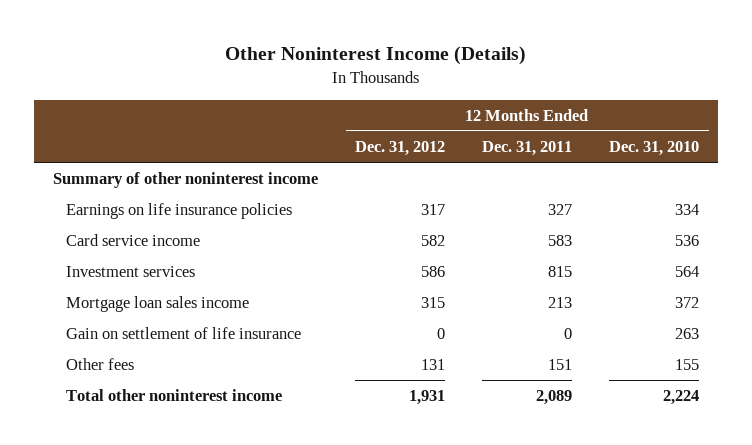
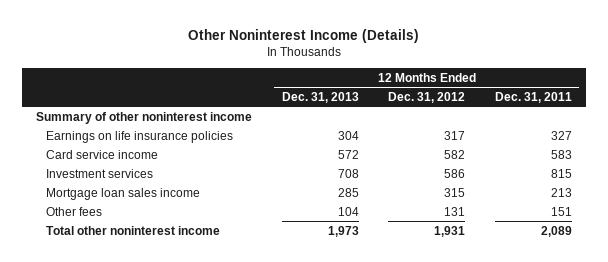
[609,141,700,157] Dec. 31, 2010 -> none
none -> [281,91,359,103] Dec. 31, 2013
[66,327,302,340] Gain on settlement of life insurance -> none

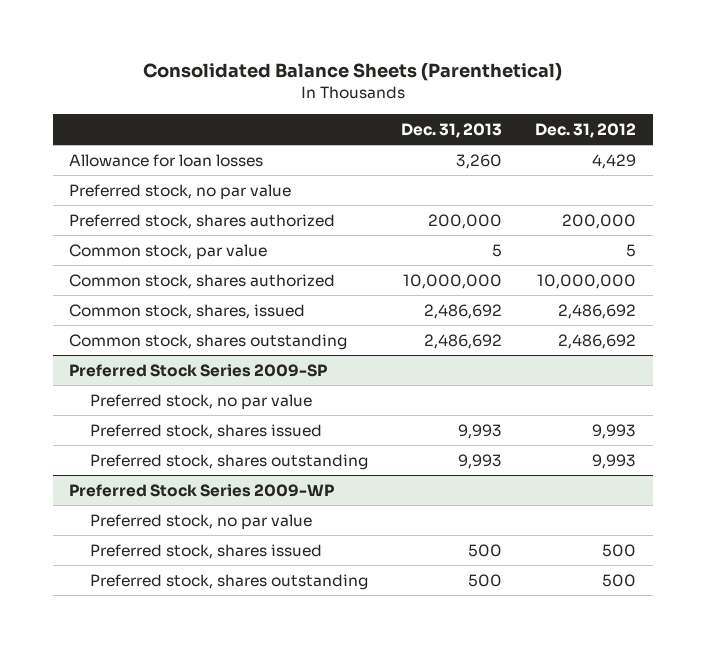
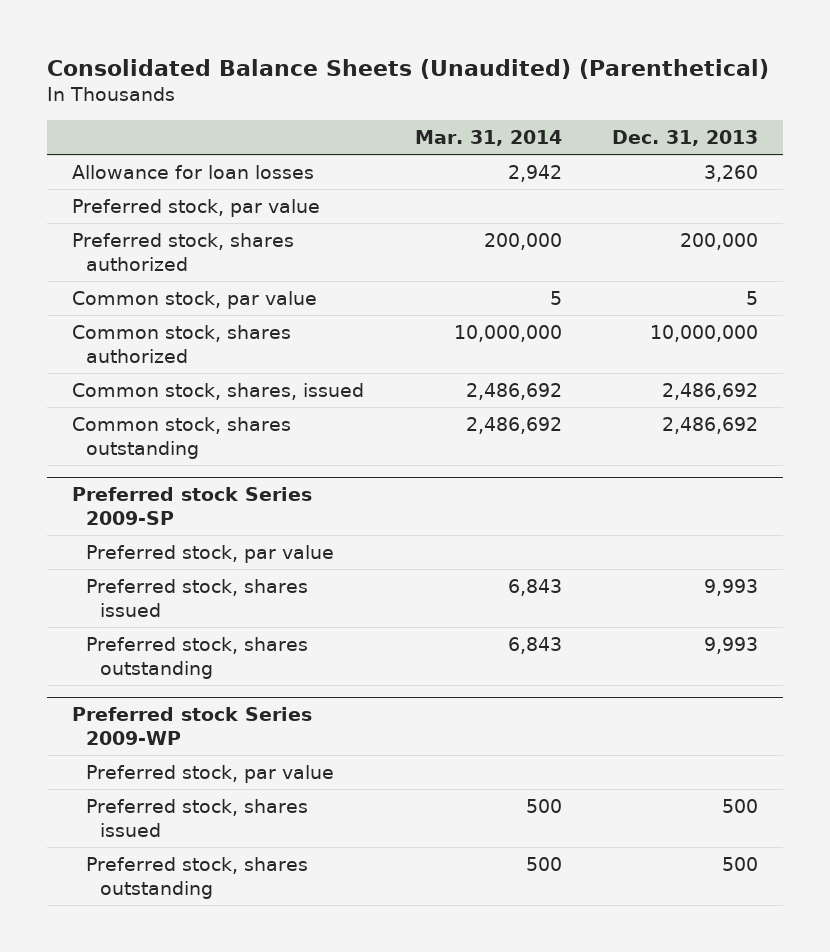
[142,63,562,82] Consolidated Balance Sheets (Parenthetical) -> [47,59,770,80] Consolidated Balance Sheets (Unaudited) (Parenthetical)
[535,122,637,138] Dec. 31, 2012 -> none
none -> [414,129,562,146] Mar. 31, 2014
[69,183,292,200] Preferred stock, no par value -> [72,198,321,217] Preferred stock, par value
[69,363,328,377] Preferred Stock Series 2009-SP -> [72,487,313,526] Preferred stock Series 2009-SP
[89,393,312,410] Preferred stock, no par value -> [85,544,334,563] Preferred stock, par value
[69,483,335,497] Preferred Stock Series 2009-WP -> [72,707,313,746] Preferred stock Series 2009-WP
[89,513,312,530] Preferred stock, no par value -> [85,764,334,783] Preferred stock, par value

